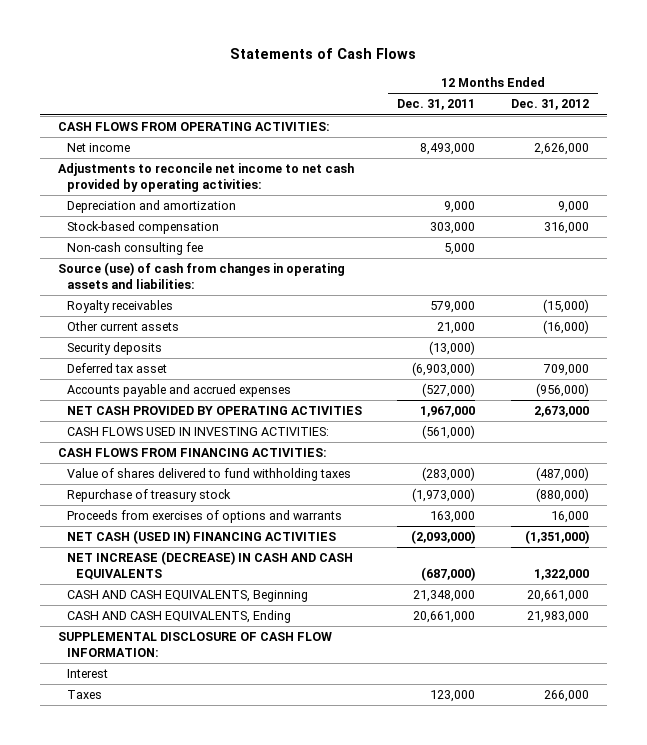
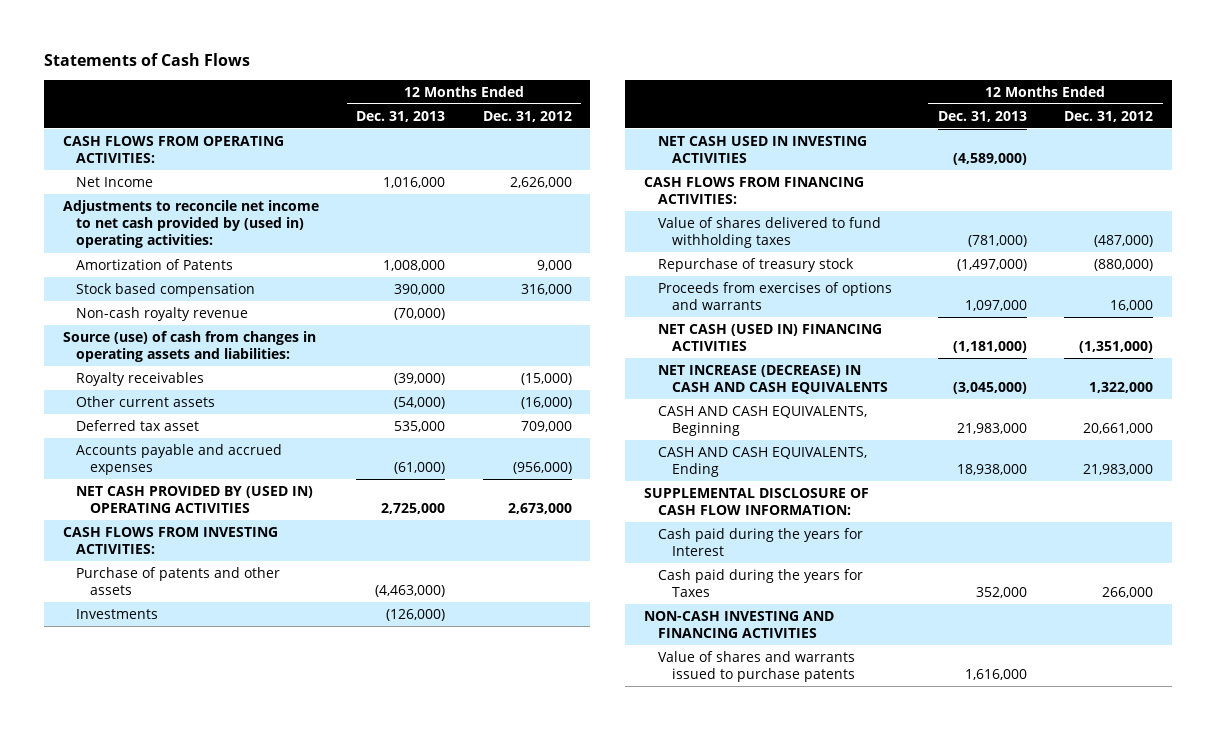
[397,99,476,111] Dec. 31, 2011 -> none
none -> [356,110,446,122] Dec. 31, 2013
[66,242,203,256] Non-cash consulting fee -> none
[66,143,130,153] Net income -> [76,177,154,188] Net Income
[57,163,354,192] Adjustments to reconcile net income to net cash provided by operating activities: -> [62,200,319,249] Adjustments to reconcile net income to net cash provided by (used in) operating activities:
[66,200,236,214] Depreciation and amortization -> [76,259,234,271] Amortization of Patents
[66,221,219,235] Stock-based compensation -> [76,283,256,298] Stock based compensation
none -> [76,307,249,322] Non-cash royalty revenue
[66,342,162,356] Security deposits -> none
[66,406,362,416] NET CASH PROVIDED BY OPERATING ACTIVITIES -> [76,486,314,514] NET CASH PROVIDED BY (USED IN) OPERATING ACTIVITIES
none -> [62,527,278,555] CASH FLOWS FROM INVESTING ACTIVITIES:
none -> [76,567,281,596] Purchase of patents and other assets
none -> [76,609,159,620] Investments
[66,427,329,437] CASH FLOWS USED IN INVESTING ACTIVITIES: -> [658,136,868,164] NET CASH USED IN INVESTING ACTIVITIES
[66,669,108,679] Interest -> [658,528,864,557] Cash paid during the years for Interest
[66,690,102,700] Taxes -> [658,569,864,598] Cash paid during the years for Taxes
none -> [644,611,835,639] NON-CASH INVESTING AND FINANCING ACTIVITIES
none -> [658,651,856,683] Value of shares and warrants issued to purchase patents

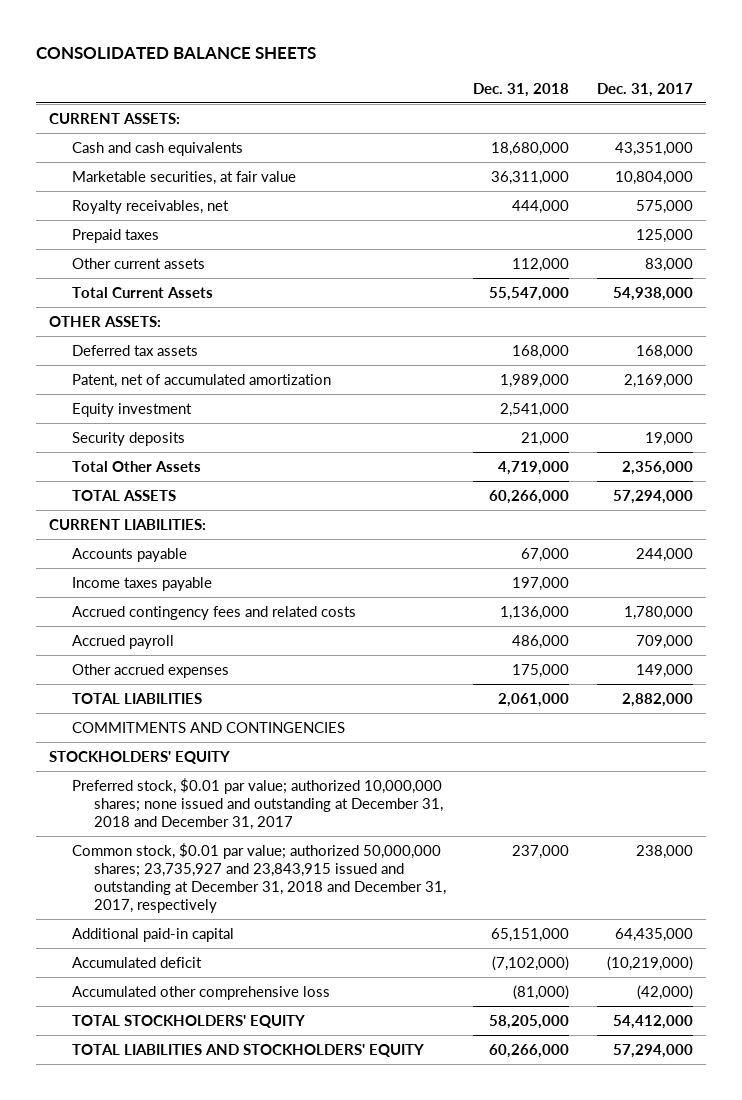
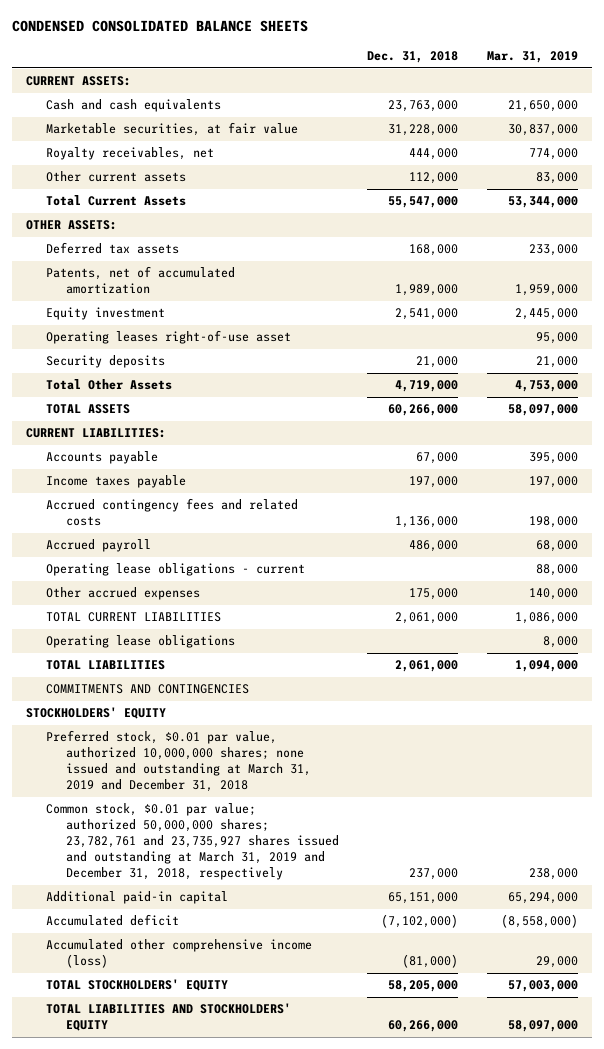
[35,46,316,59] CONSOLIDATED BALANCE SHEETS -> [11,20,308,33] CONDENSED CONSOLIDATED BALANCE SHEETS
[596,82,693,97] Dec. 31, 2017 -> none
none -> [487,51,579,64] Mar. 31, 2019
[491,142,570,157] 18,680,000 -> [388,100,459,113] 23,763,000
[491,171,570,186] 36,311,000 -> [388,124,459,137] 31,228,000
[71,229,159,244] Prepaid taxes -> none
[71,374,331,389] Patent, net of accumulated amortization -> [46,266,236,295] Patents, net of accumulated amortization
none -> [46,330,292,345] Operating leases right-of-use asset
none -> [46,563,306,577] Operating lease obligations - current
none -> [46,612,222,623] TOTAL CURRENT LIABILITIES
none -> [46,635,236,649] Operating lease obligations
[71,778,444,830] Preferred stock, $0.01 par value; authorized 10,000,000 shares; none issued and outstanding at December 31, 2018 and December 31, 2017 -> [46,730,311,793] Preferred stock, $0.01 par value, authorized 10,000,000 shares; none issued and outstanding at March 31, 2019 and December 31, 2018
[71,843,447,913] Common stock, $0.01 par value; authorized 50,000,000 shares; 23,735,927 and 23,843,915 issued and outstanding at December 31, 2018 and December 31, 2017, respectively -> [46,803,339,881] Common stock, $0.01 par value; authorized 50,000,000 shares; 23,782,761 and 23,735,927 shares issued and outstanding at March 31, 2019 and December 31, 2018, respectively
[71,986,330,1001] Accumulated other comprehensive loss -> [46,939,313,969] Accumulated other comprehensive income (loss)

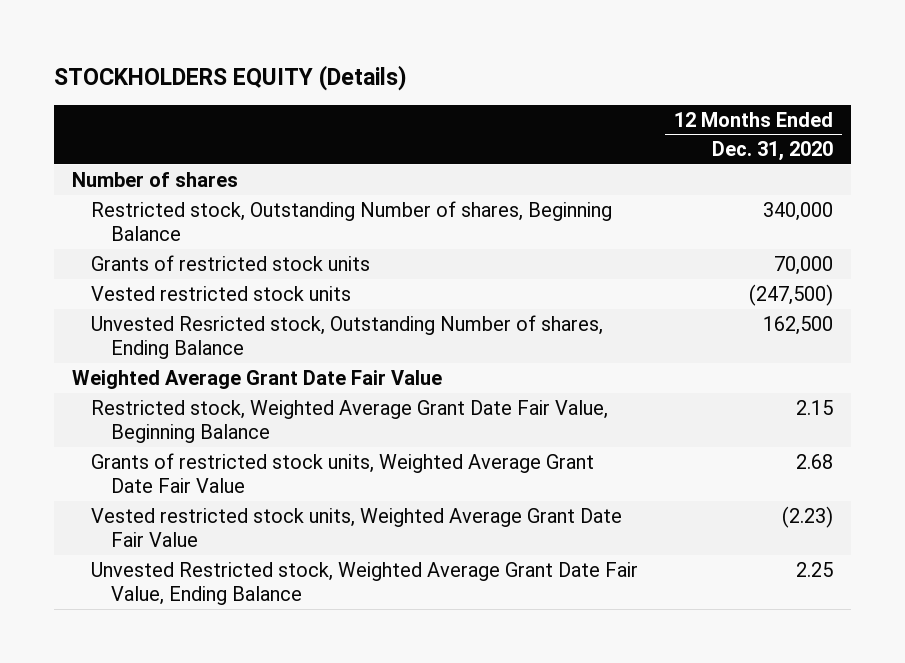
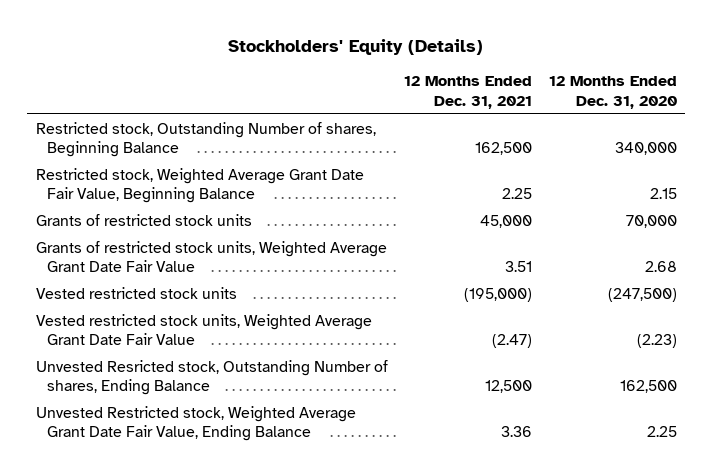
[53,64,407,91] STOCKHOLDERS EQUITY (Details) -> [228,38,484,55] Stockholders' Equity (Details)
none -> [404,75,533,109] 12 Months Ended Dec. 31, 2021
[71,171,238,187] Number of shares -> none
[71,369,442,389] Weighted Average Grant Date Fair Value -> none
[91,254,371,271] Grants of restricted stock units -> [35,213,252,226] Grants of restricted stock units
[91,285,352,301] Vested restricted stock units -> [35,286,237,299] Vested restricted stock units
[91,314,604,360] Unvested Resricted stock, Outstanding Number of shares, Ending Balance -> [35,359,388,396] Unvested Resricted stock, Outstanding Number of shares, Ending Balance

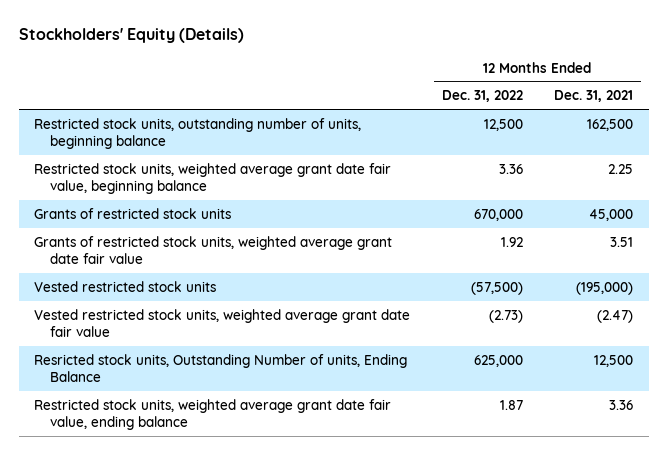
[548,75,677,109] 12 Months Ended Dec. 31, 2020 -> none
none -> [441,90,523,103] Dec. 31, 2022
[35,121,376,158] Restricted stock, Outstanding Number of shares, Beginning Balance -> [34,117,362,150] Restricted stock units, outstanding number of units, beginning balance
[35,167,364,204] Restricted stock, Weighted Average Grant Date Fair Value, Beginning Balance -> [34,162,392,195] Restricted stock units, weighted average grant date fair value, beginning balance
[35,240,387,273] Grants of restricted stock units, Weighted Average Grant Date Fair Value -> [34,235,393,265] Grants of restricted stock units, weighted average grant date fair value
[35,313,372,346] Vested restricted stock units, Weighted Average Grant Date Fair Value -> [34,308,411,338] Vested restricted stock units, weighted average grant date fair value
[35,359,388,396] Unvested Resricted stock, Outstanding Number of shares, Ending Balance -> [34,353,408,383] Resricted stock units, Outstanding Number of units, Ending Balance
[35,405,356,442] Unvested Restricted stock, Weighted Average Grant Date Fair Value, Ending Balance -> [34,398,392,431] Restricted stock units, weighted average grant date fair value, ending balance

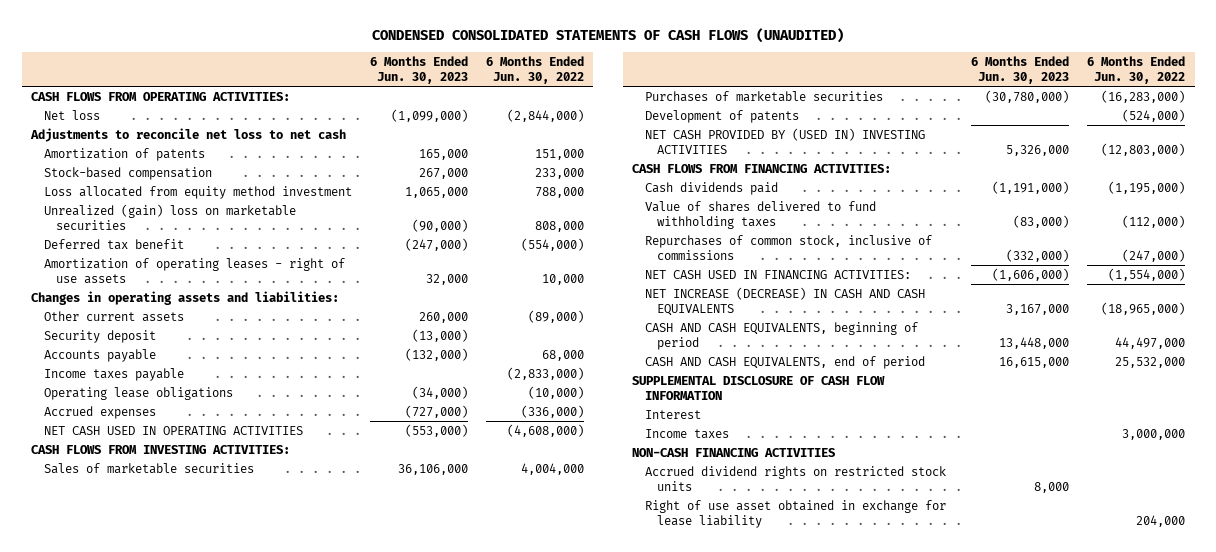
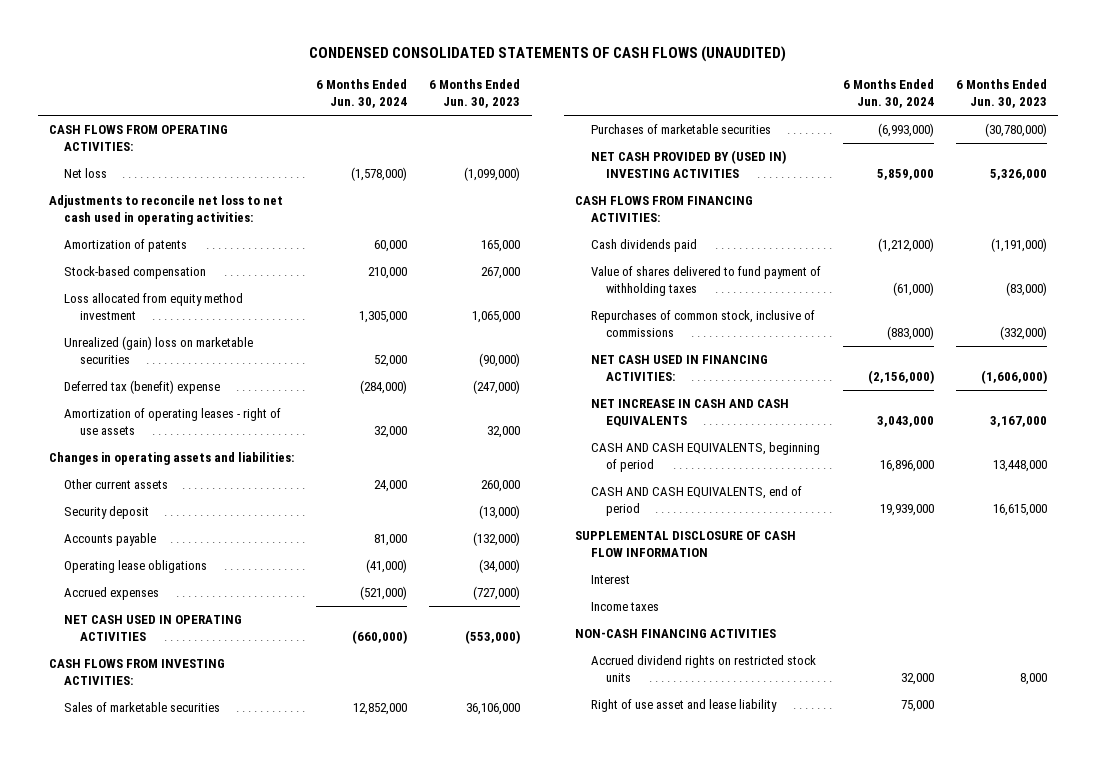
[486,55,585,84] 6 Months Ended Jun. 30, 2022 -> none
none -> [316,79,408,109] 6 Months Ended Jun. 30, 2024
[30,127,347,142] Adjustments to reconcile net loss to net cash -> [48,194,283,226] Adjustments to reconcile net loss to net cash used in operating activities:
[43,238,184,250] Deferred tax benefit -> [64,379,221,394] Deferred tax (benefit) expense
[43,367,184,381] Income taxes payable -> none
[644,109,799,123] Development of patents -> none
[644,200,876,229] Value of shares delivered to fund withholding taxes -> [590,265,821,297] Value of shares delivered to fund payment of withholding taxes
[644,286,925,316] NET INCREASE (DECREASE) IN CASH AND CASH EQUIVALENTS -> [590,398,789,428] NET INCREASE IN CASH AND CASH EQUIVALENTS
[644,499,946,528] Right of use asset obtained in exchange for lease liability -> [590,698,777,712] Right of use asset and lease liability

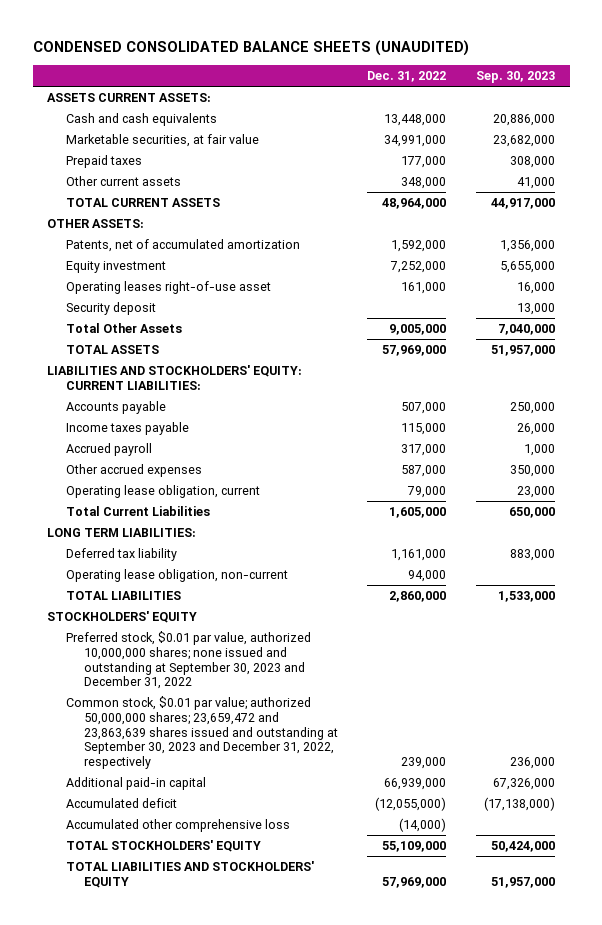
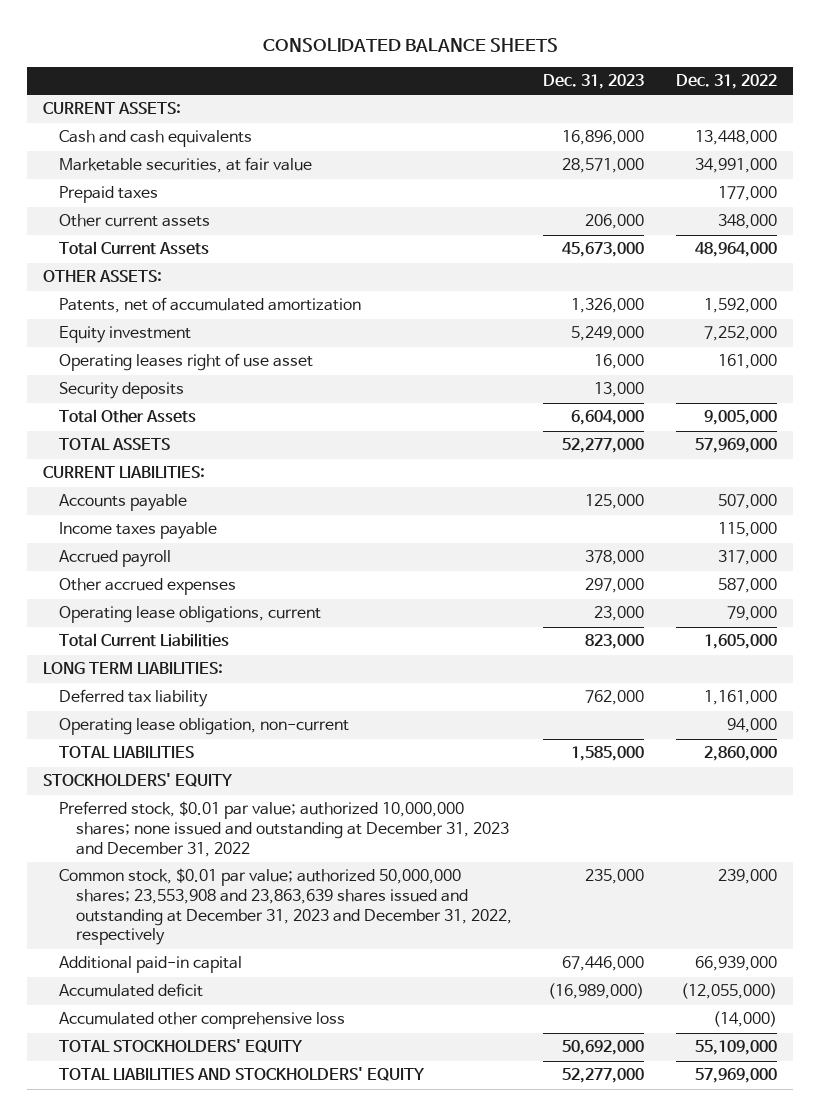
[32,40,469,57] CONDENSED CONSOLIDATED BALANCE SHEETS (UNAUDITED) -> [263,38,559,53] CONSOLIDATED BALANCE SHEETS
[475,71,555,84] Sep. 30, 2023 -> none
none -> [543,74,645,90] Dec. 31, 2023
[47,93,212,103] ASSETS CURRENT ASSETS: -> [42,102,181,115] CURRENT ASSETS:
[65,198,220,208] TOTAL CURRENT ASSETS -> [59,241,210,256] Total Current Assets
[65,281,271,295] Operating leases right-of-use asset -> [59,353,314,372] Operating leases right of use asset
[65,302,156,316] Security deposit -> [59,382,185,400] Security deposits
[47,365,303,390] LIABILITIES AND STOCKHOLDERS' EQUITY: CURRENT LIABILITIES: -> none
none -> [42,466,205,479] CURRENT LIABILITIES:
[65,485,260,499] Operating lease obligation, current -> [59,606,322,624] Operating lease obligations, current
[65,631,311,690] Preferred stock, $0.01 par value, authorized 10,000,000 shares; none issued and outstanding at September 30, 2023 and December 31, 2022 -> [59,801,509,857] Preferred stock, $0.01 par value; authorized 10,000,000 shares; none issued and outstanding at December 31, 2023 and December 31, 2022
[65,696,338,769] Common stock, $0.01 par value; authorized 50,000,000 shares; 23,659,472 and 23,863,639 shares issued and outstanding at September 30, 2023 and December 31, 2022, respectively -> [59,868,512,946] Common stock, $0.01 par value; authorized 50,000,000 shares; 23,553,908 and 23,863,639 shares issued and outstanding at December 31, 2023 and December 31, 2022, respectively

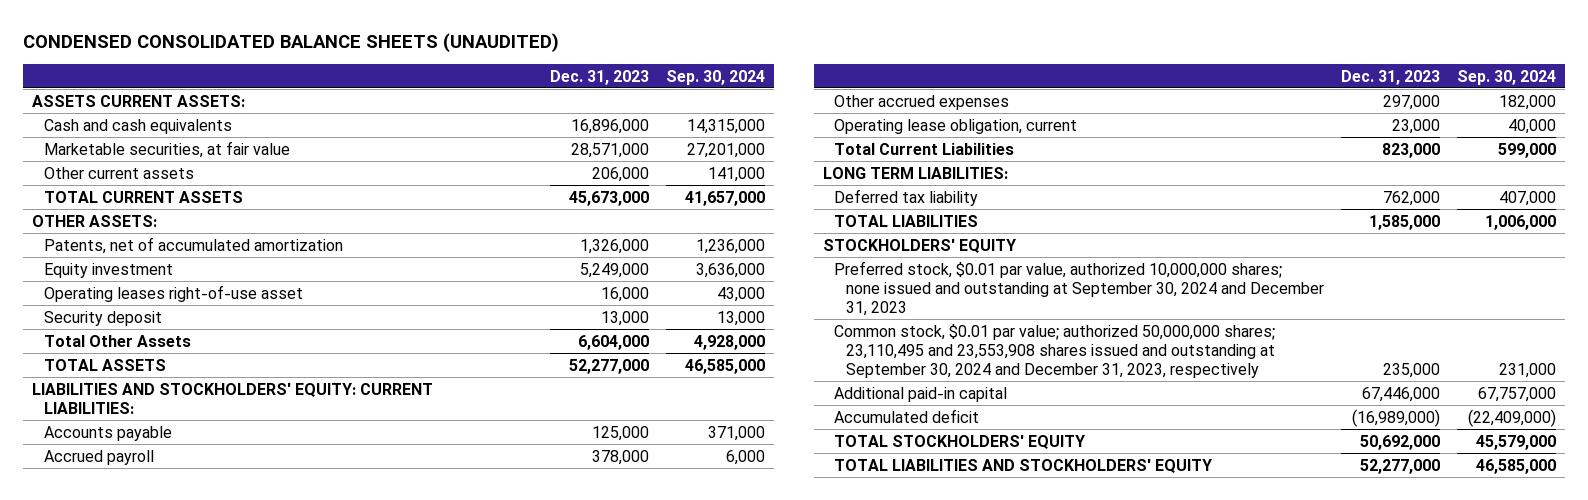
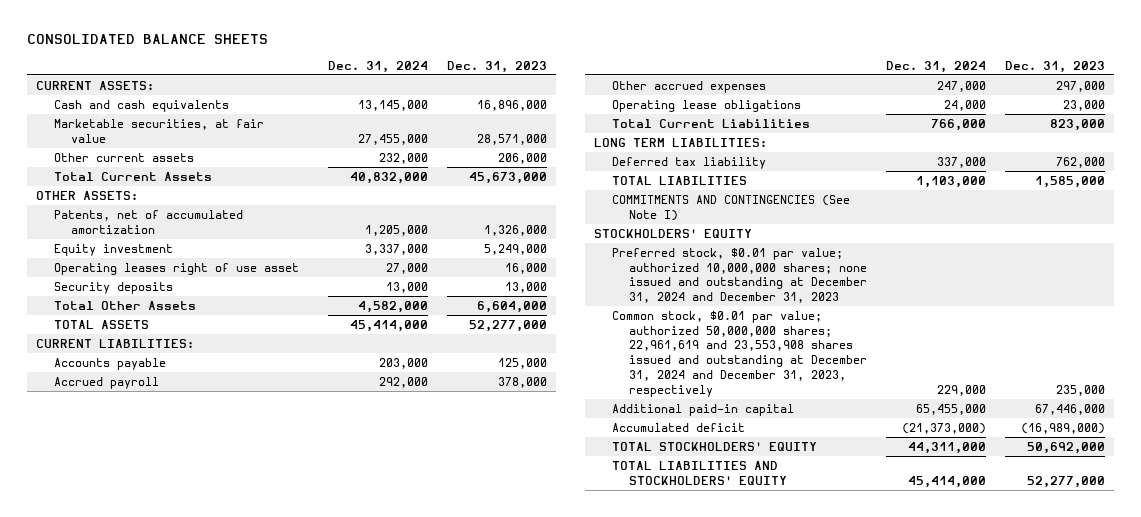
[23,33,560,53] CONDENSED CONSOLIDATED BALANCE SHEETS (UNAUDITED) -> [26,34,268,45] CONSOLIDATED BALANCE SHEETS
[666,69,766,85] Sep. 30, 2024 -> none
none -> [328,60,429,73] Dec. 31, 2024
[32,94,246,107] ASSETS CURRENT ASSETS: -> [35,80,154,90] CURRENT ASSETS:
[43,190,243,203] TOTAL CURRENT ASSETS -> [53,171,212,181] Total Current Assets
[43,284,303,302] Operating leases right-of-use asset -> [53,262,299,275] Operating leases right of use asset
[43,310,162,326] Security deposit -> [53,281,173,294] Security deposits
[32,382,434,414] LIABILITIES AND STOCKHOLDERS' EQUITY: CURRENT LIABILITIES: -> none
none -> [35,338,194,348] CURRENT LIABILITIES:
[834,118,1078,134] Operating lease obligation, current -> [611,99,801,112] Operating lease obligations
none -> [611,194,850,221] COMMITMENTS AND CONTINGENCIES (See Note I)
[834,260,1324,316] Preferred stock, $0.01 par value, authorized 10,000,000 shares; none issued and outstanding at September 30, 2024 and December 31, 2023 -> [611,247,868,304] Preferred stock, $0.01 par value; authorized 10,000,000 shares; none issued and outstanding at December 31, 2024 and December 31, 2023
[834,323,1276,378] Common stock, $0.01 par value; authorized 50,000,000 shares; 23,110,495 and 23,553,908 shares issued and outstanding at September 30, 2024 and December 31, 2023, respectively -> [611,310,868,397] Common stock, $0.01 par value; authorized 50,000,000 shares; 22,961,619 and 23,553,908 shares issued and outstanding at December 31, 2024 and December 31, 2023, respectively

